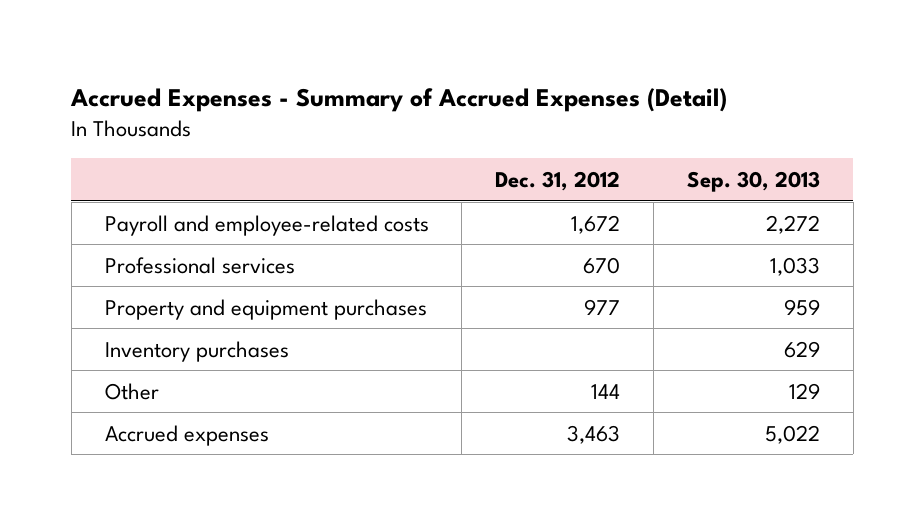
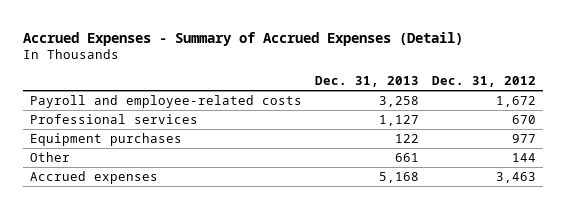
[686,170,820,192] Sep. 30, 2013 -> none
none -> [315,76,420,88] Dec. 31, 2013
[104,340,289,362] Inventory purchases -> none
[104,298,427,320] Property and equipment purchases -> [30,132,183,146] Equipment purchases

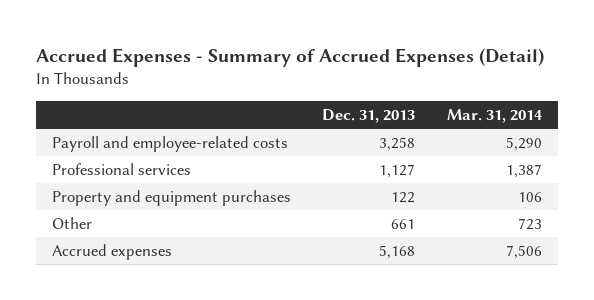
[432,76,537,88] Dec. 31, 2012 -> none
none -> [446,108,543,123] Mar. 31, 2014
[30,132,183,146] Equipment purchases -> [51,190,291,207] Property and equipment purchases

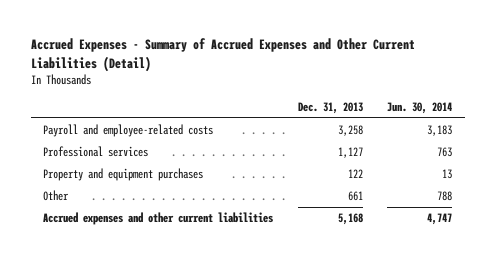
[35,47,544,67] Accrued Expenses - Summary of Accrued Expenses (Detail) -> [30,38,415,72] Accrued Expenses - Summary of Accrued Expenses and Other Current Liabilities (Detail)
[446,108,543,123] Mar. 31, 2014 -> none
none -> [387,101,453,114] Jun. 30, 2014
[51,244,172,261] Accrued expenses -> [43,212,274,226] Accrued expenses and other current liabilities

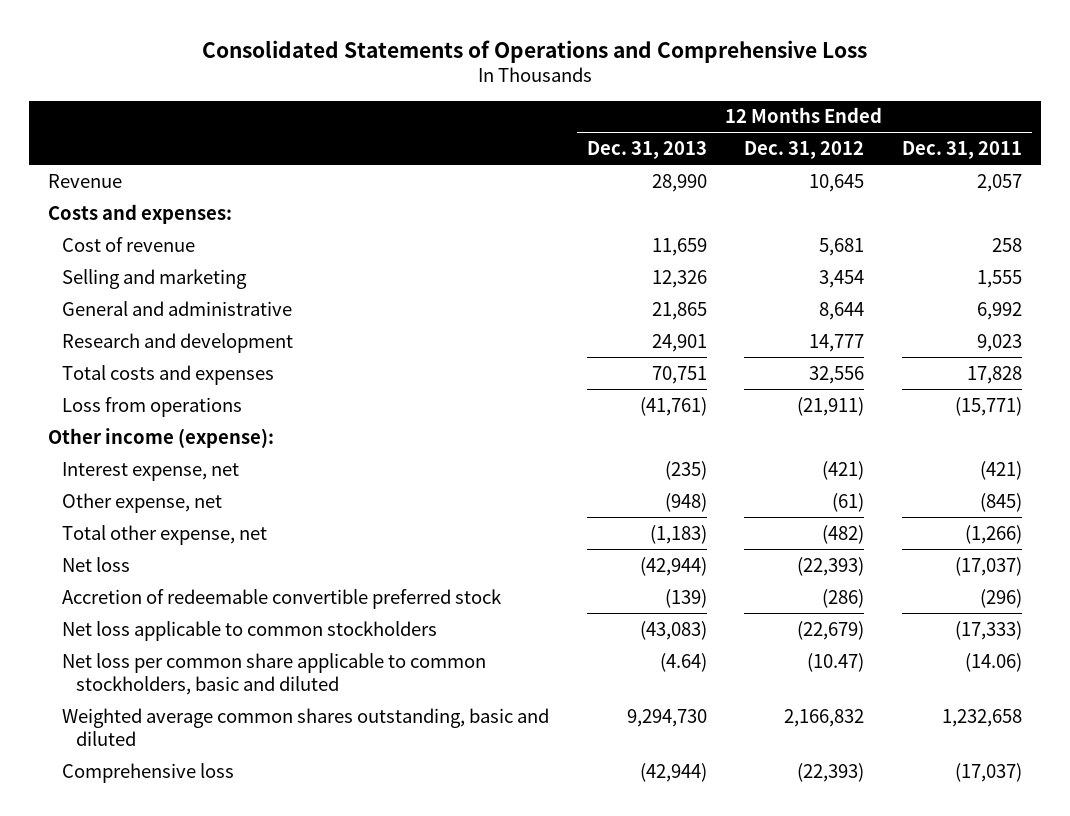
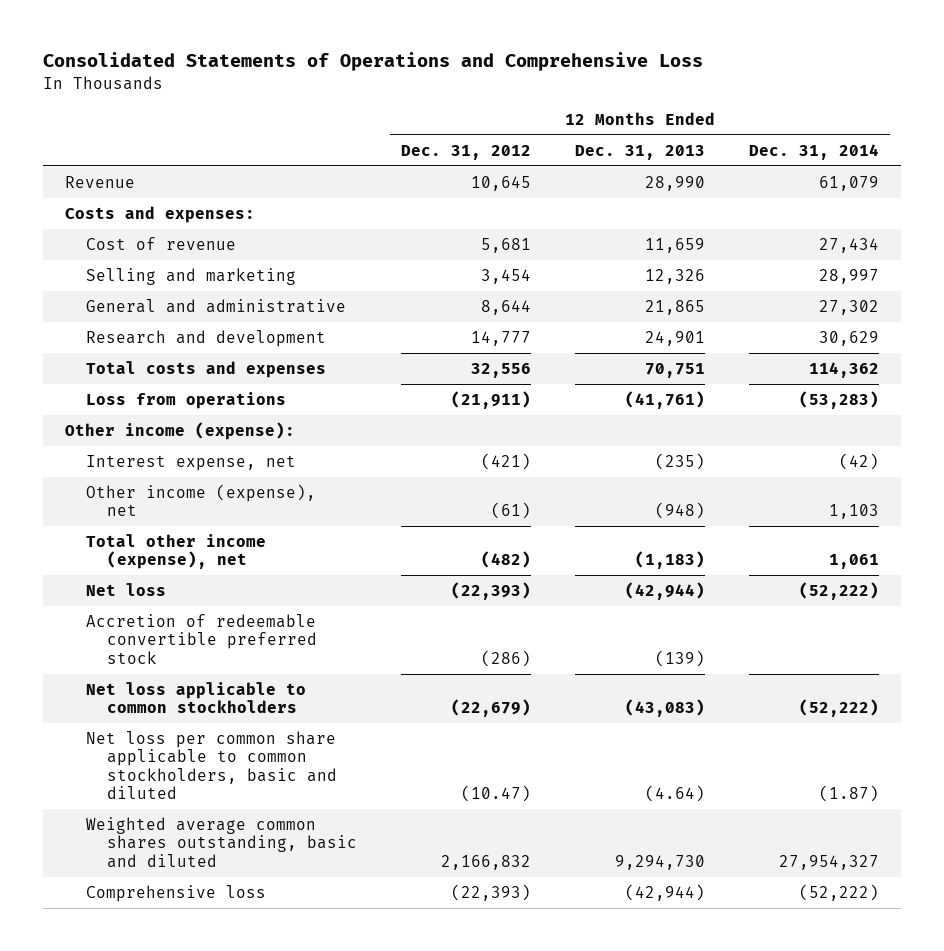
[902,141,1023,160] Dec. 31, 2011 -> none
none -> [748,143,879,160] Dec. 31, 2014
[62,492,223,513] Other expense, net -> [85,483,316,517] Other income (expense), net
[62,524,268,545] Total other expense, net -> [85,533,266,570] Total other income (expense), net

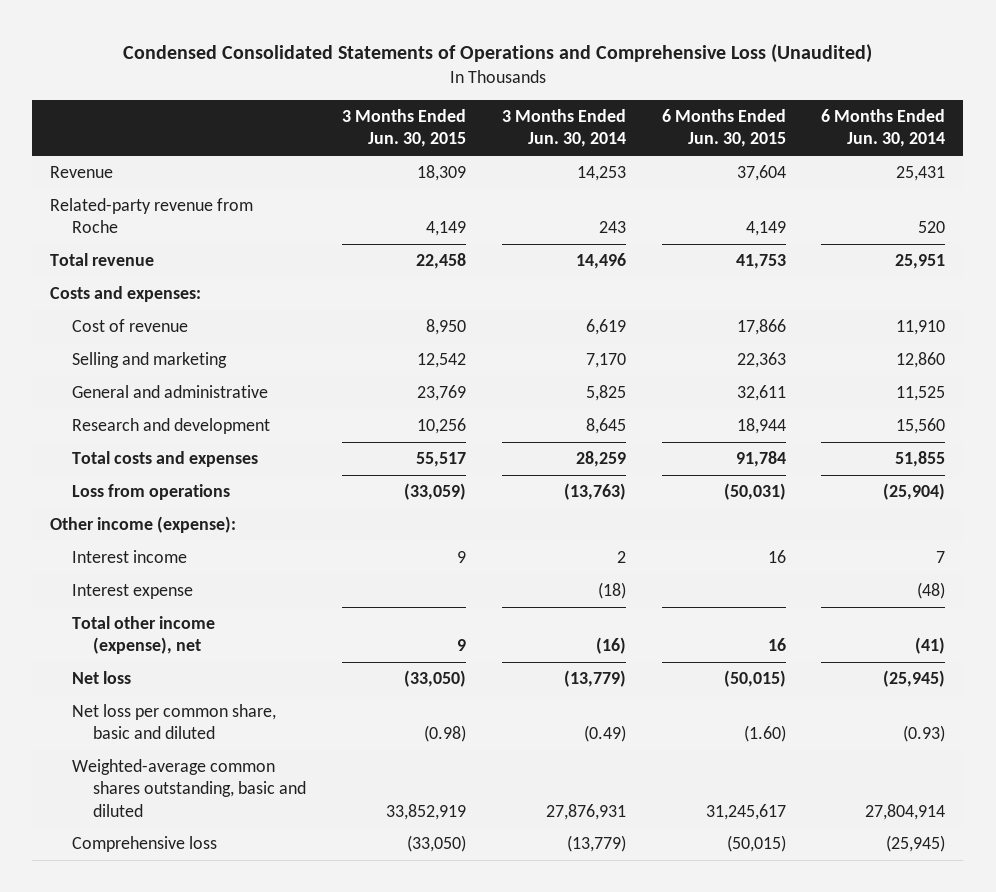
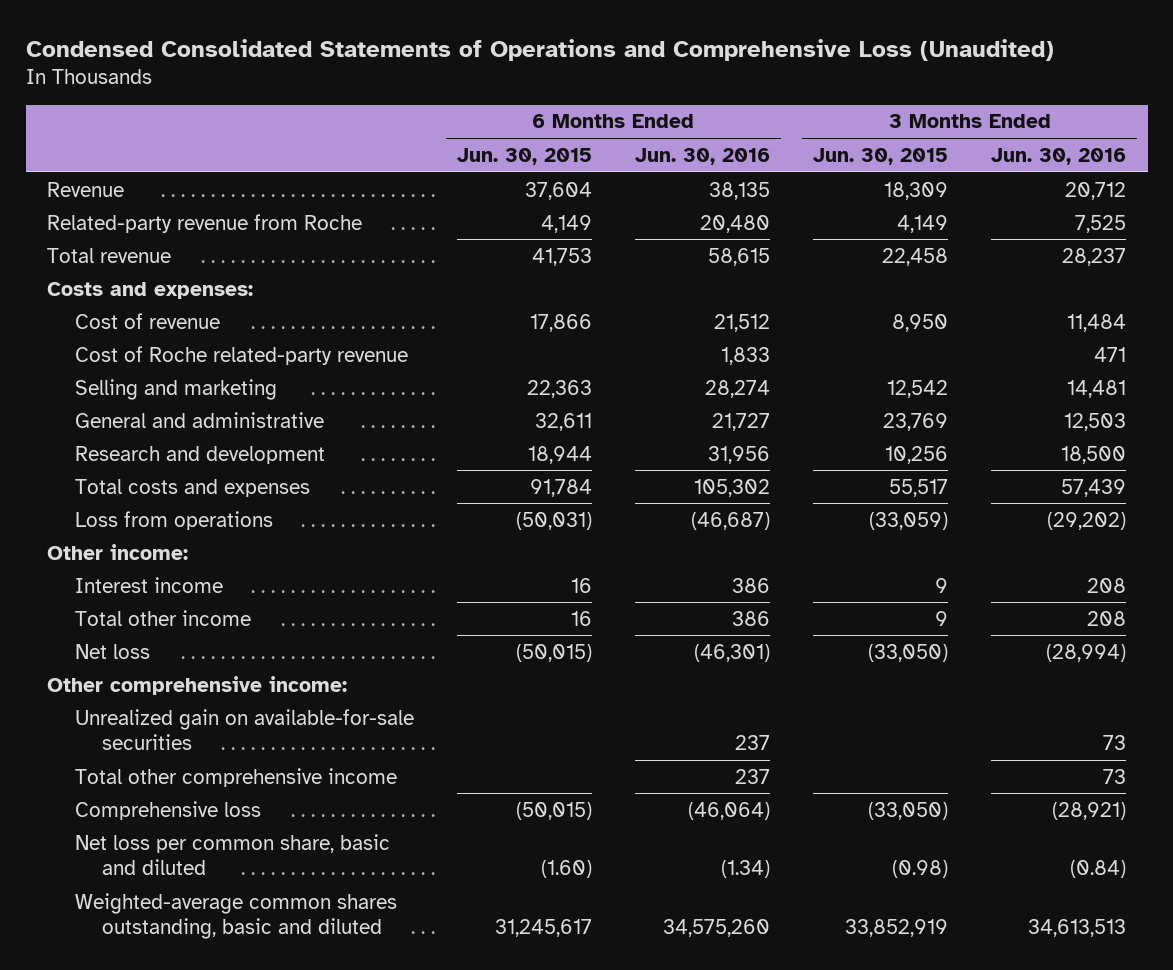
[501,109,626,148] 3 Months Ended Jun. 30, 2014 -> none
[821,109,946,148] 6 Months Ended Jun. 30, 2014 -> none
none -> [635,147,771,165] Jun. 30, 2016
none -> [991,147,1127,165] Jun. 30, 2016
none -> [74,345,408,365] Cost of Roche related-party revenue
[50,516,237,534] Other income (expense): -> [47,543,189,560] Other income:
[71,584,193,600] Interest expense -> none
[71,616,215,655] Total other income (expense), net -> [74,609,251,626] Total other income
none -> [47,675,348,695] Other comprehensive income:
none -> [74,708,414,751] Unrealized gain on available-for-sale securities
none -> [74,767,397,787] Total other comprehensive income
[71,836,217,853] Comprehensive loss -> [74,800,261,820] Comprehensive loss

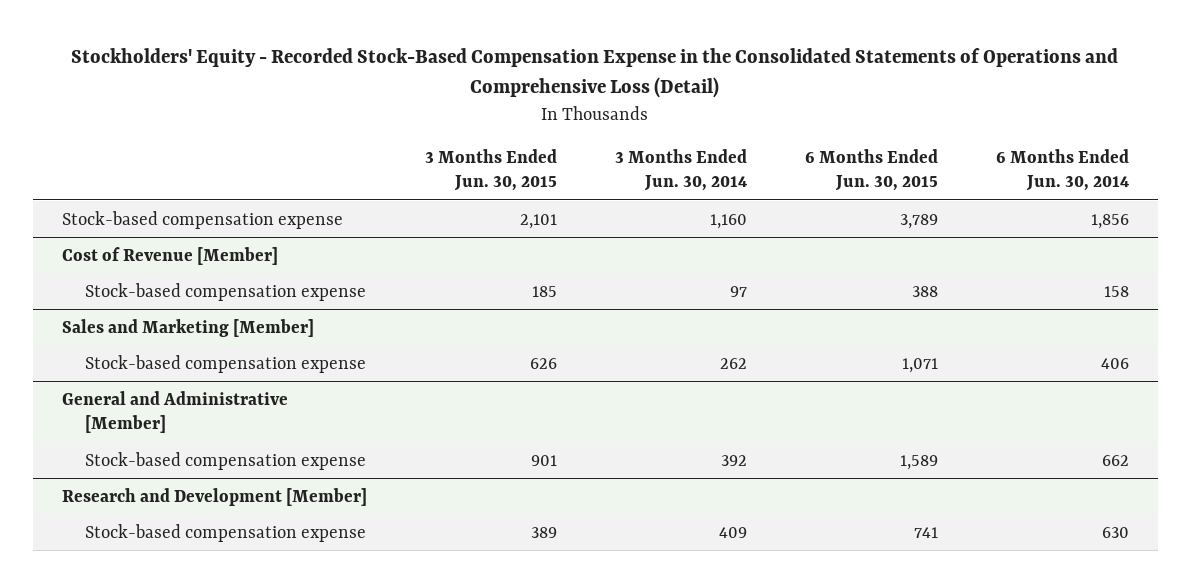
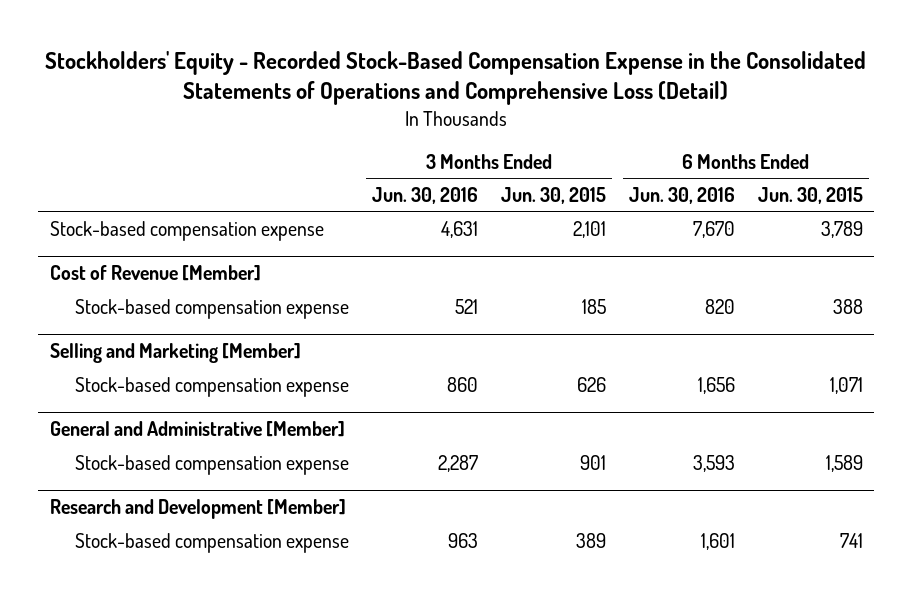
[614,148,747,192] 3 Months Ended Jun. 30, 2014 -> none
[995,148,1129,192] 6 Months Ended Jun. 30, 2014 -> none
none -> [372,186,479,204] Jun. 30, 2016
none -> [629,186,736,204] Jun. 30, 2016
[62,318,315,337] Sales and Marketing [Member] -> [49,343,301,364] Selling and Marketing [Member]

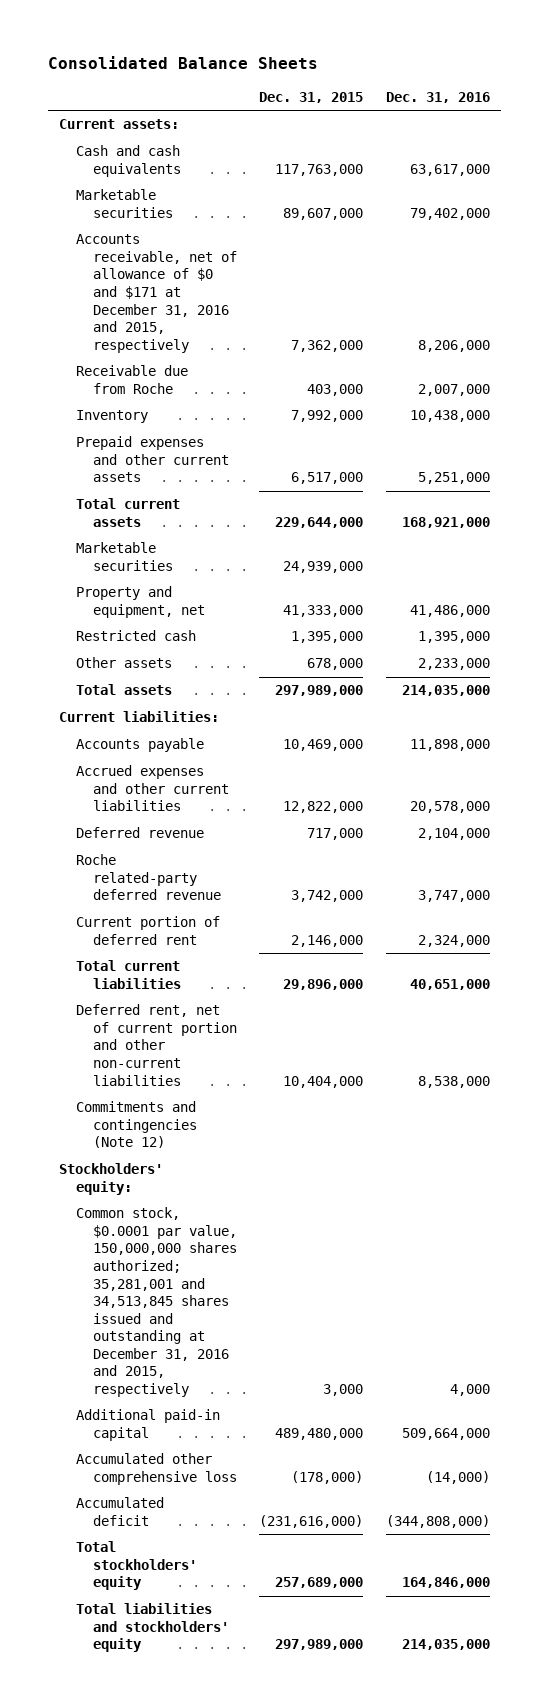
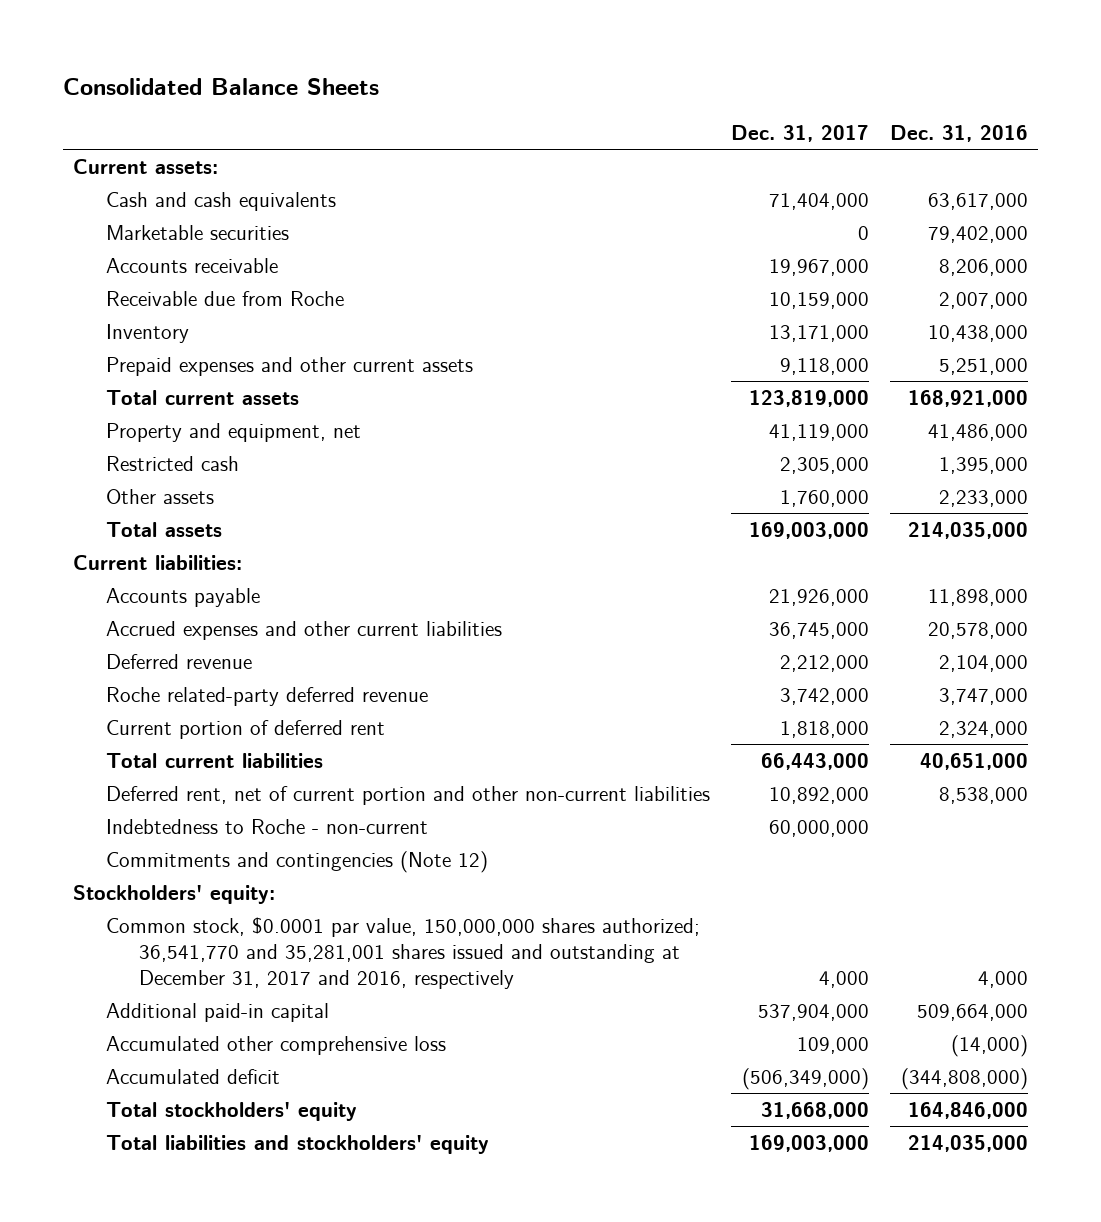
[259,91,364,103] Dec. 31, 2015 -> none
none -> [731,124,870,142] Dec. 31, 2017
[75,234,237,353] Accounts receivable, net of allowance of $0 and $171 at December 31, 2016 and 2015, respectively -> [106,257,279,273] Accounts receivable
[75,542,173,571] Marketable securities -> none
none -> [106,818,429,834] Indebtedness to Roche - non-current
[75,1207,237,1397] Common stock, $0.0001 par value, 150,000,000 shares authorized; 35,281,001 and 34,513,845 shares issued and outstanding at December 31, 2016 and 2015, respectively -> [106,916,701,990] Common stock, $0.0001 par value, 150,000,000 shares authorized; 36,541,770 and 35,281,001 shares issued and outstanding at December 31, 2017 and 2016, respectively

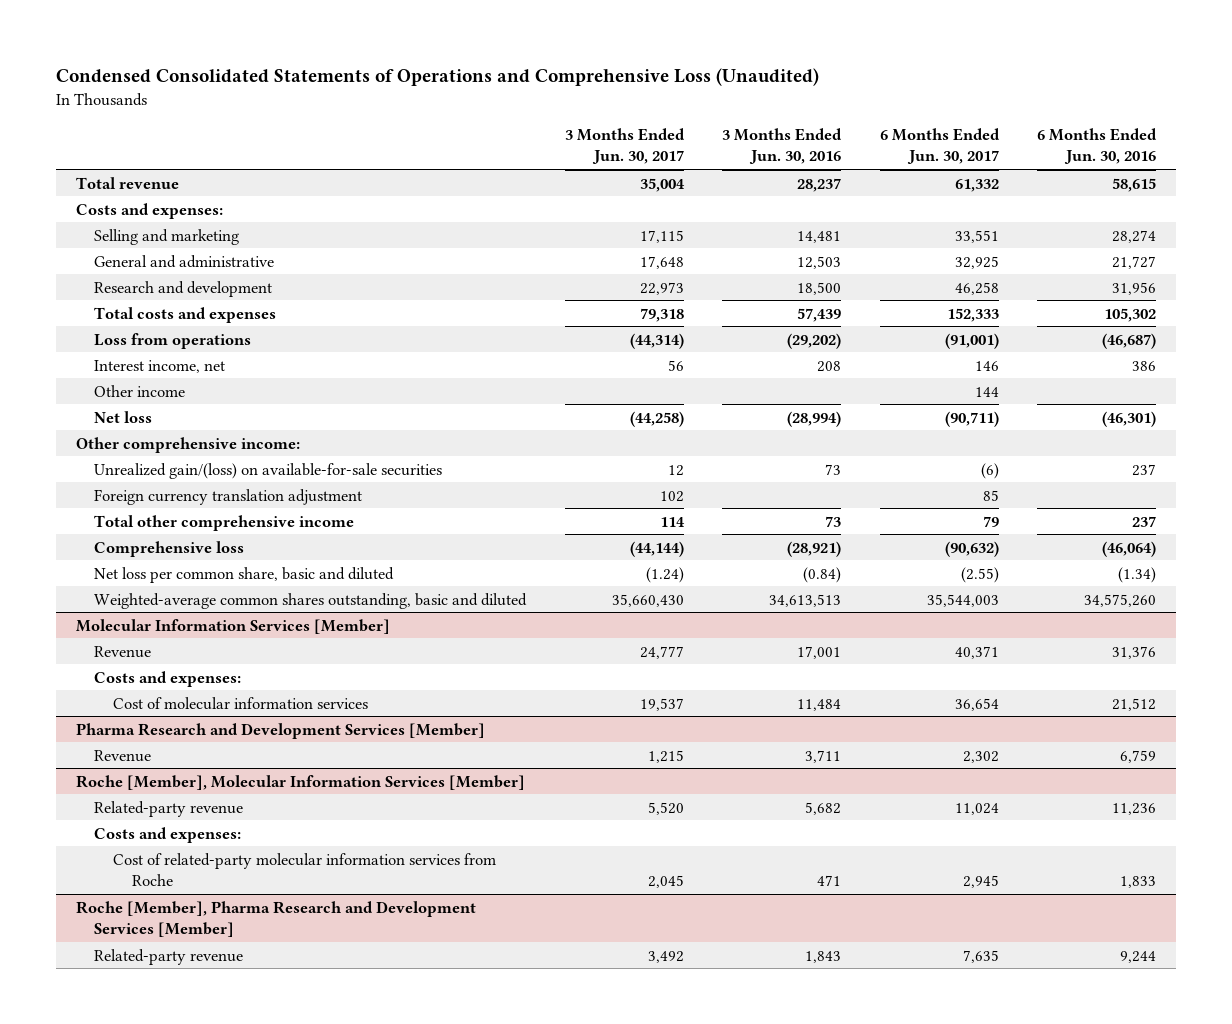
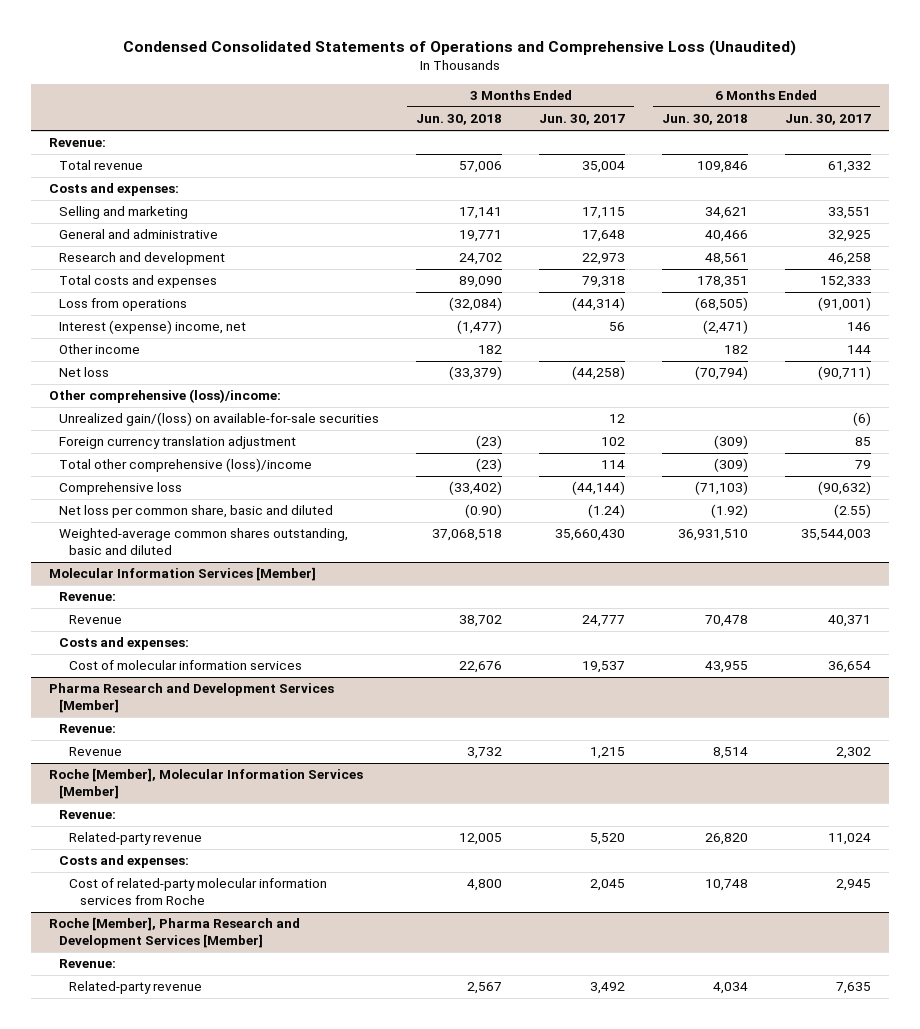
[722,128,843,165] 3 Months Ended Jun. 30, 2016 -> none
[1037,128,1158,165] 6 Months Ended Jun. 30, 2016 -> none
none -> [416,114,503,126] Jun. 30, 2018
none -> [661,114,748,126] Jun. 30, 2018
none -> [49,138,107,148] Revenue:
[94,359,226,373] Interest income, net -> [59,320,247,335] Interest (expense) income, net
[75,436,300,453] Other comprehensive income: -> [49,389,282,404] Other comprehensive (loss)/income:
[94,514,355,531] Total other comprehensive income -> [59,458,313,473] Total other comprehensive (loss)/income
none -> [59,592,117,602] Revenue:
none -> [59,724,117,734] Revenue:
none -> [59,810,117,820] Revenue:
none -> [59,959,117,969] Revenue:

